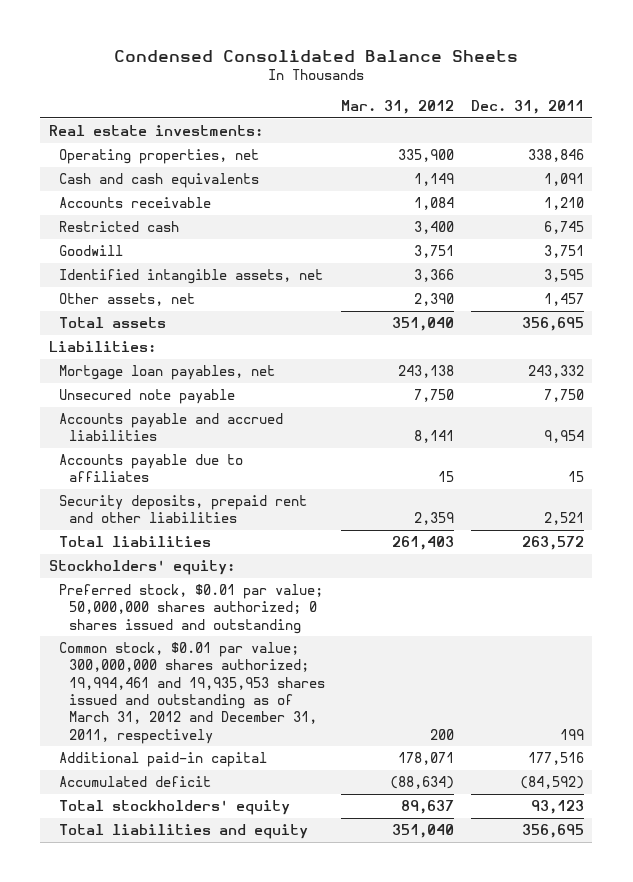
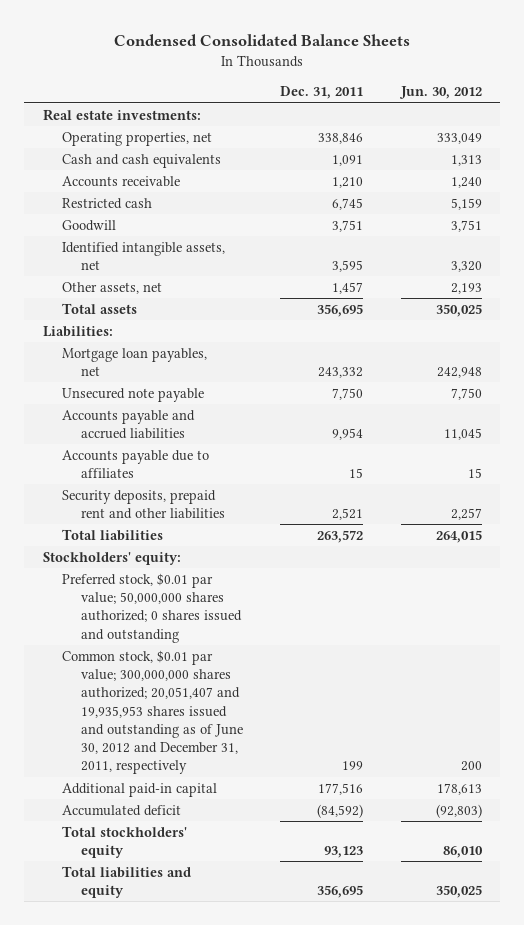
[341,100,455,115] Mar. 31, 2012 -> none
none -> [398,86,482,100] Jun. 30, 2012
[58,642,325,744] Common stock, $0.01 par value; 300,000,000 shares authorized; 19,994,461 and 19,935,953 shares issued and outstanding as of March 31, 2012 and December 31, 2011, respectively -> [61,649,244,775] Common stock, $0.01 par value; 300,000,000 shares authorized; 20,051,407 and 19,935,953 shares issued and outstanding as of June 30, 2012 and December 31, 2011, respectively

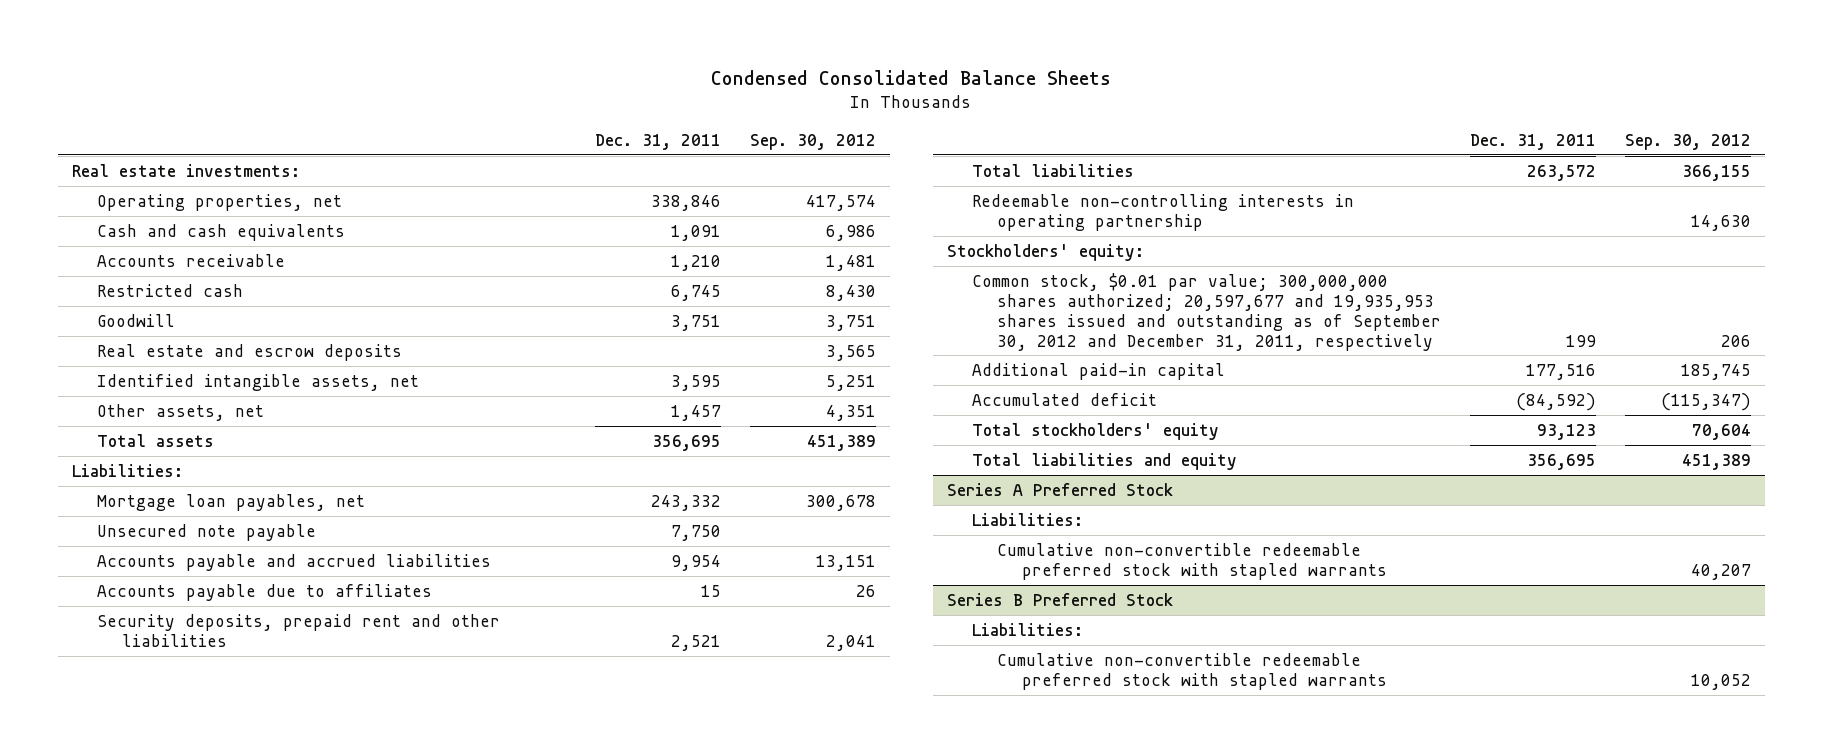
[398,86,482,100] Jun. 30, 2012 -> none
none -> [749,134,876,151] Sep. 30, 2012
none -> [97,343,403,361] Real estate and escrow deposits
none -> [972,193,1355,231] Redeemable non-controlling interests in operating partnership
[61,572,243,643] Preferred stock, $0.01 par value; 50,000,000 shares authorized; 0 shares issued and outstanding -> none
[61,649,244,775] Common stock, $0.01 par value; 300,000,000 shares authorized; 20,051,407 and 19,935,953 shares issued and outstanding as of June 30, 2012 and December 31, 2011, respectively -> [972,272,1442,351] Common stock, $0.01 par value; 300,000,000 shares authorized; 20,597,677 and 19,935,953 shares issued and outstanding as of September 30, 2012 and December 31, 2011, respectively
none -> [947,482,1174,496] Series A Preferred Stock
none -> [972,512,1084,526] Liabilities:
none -> [997,542,1388,580] Cumulative non-convertible redeemable preferred stock with stapled warrants
none -> [947,592,1174,606] Series B Preferred Stock
none -> [972,622,1084,636] Liabilities:
none -> [997,652,1388,690] Cumulative non-convertible redeemable preferred stock with stapled warrants

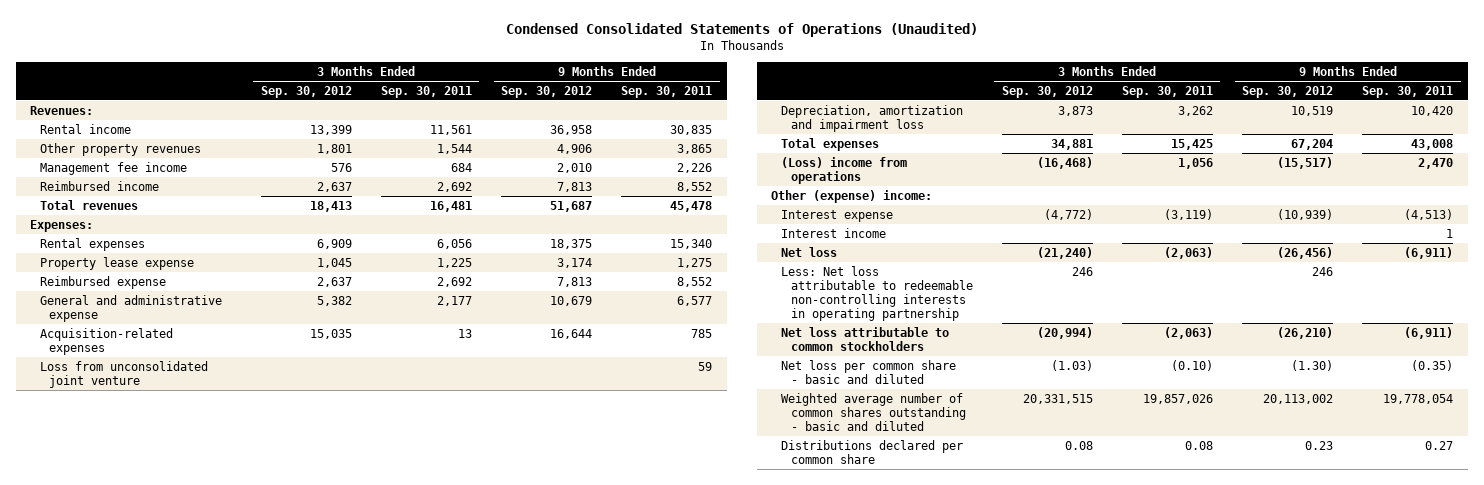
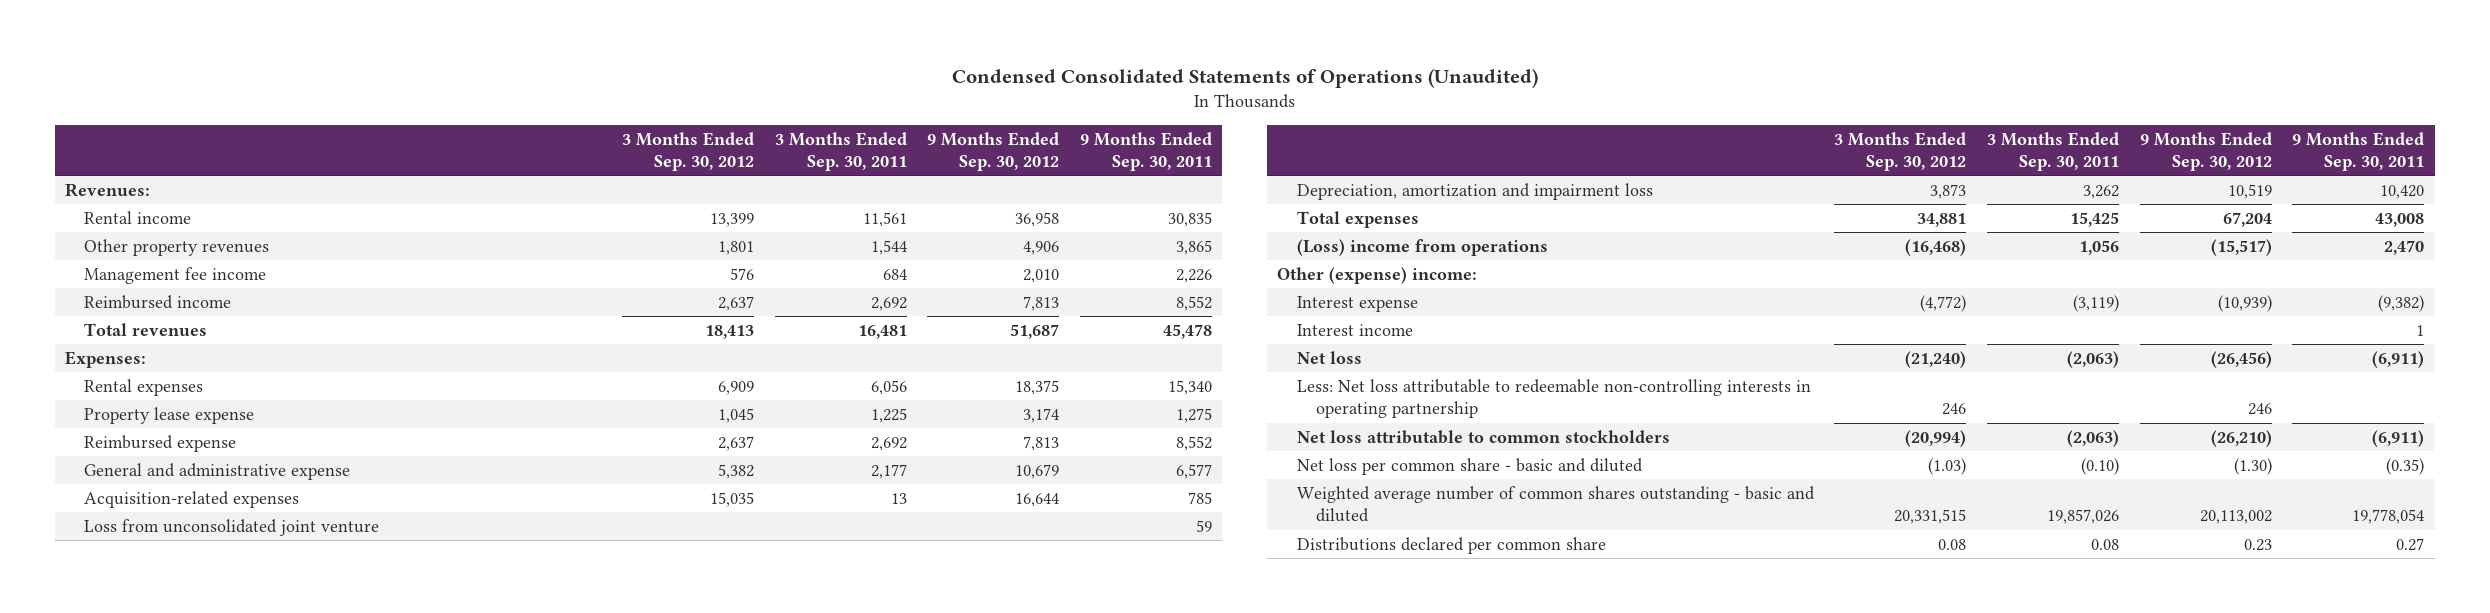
[1404,208,1454,220] (4,513) -> [2378,294,2425,312] (9,382)

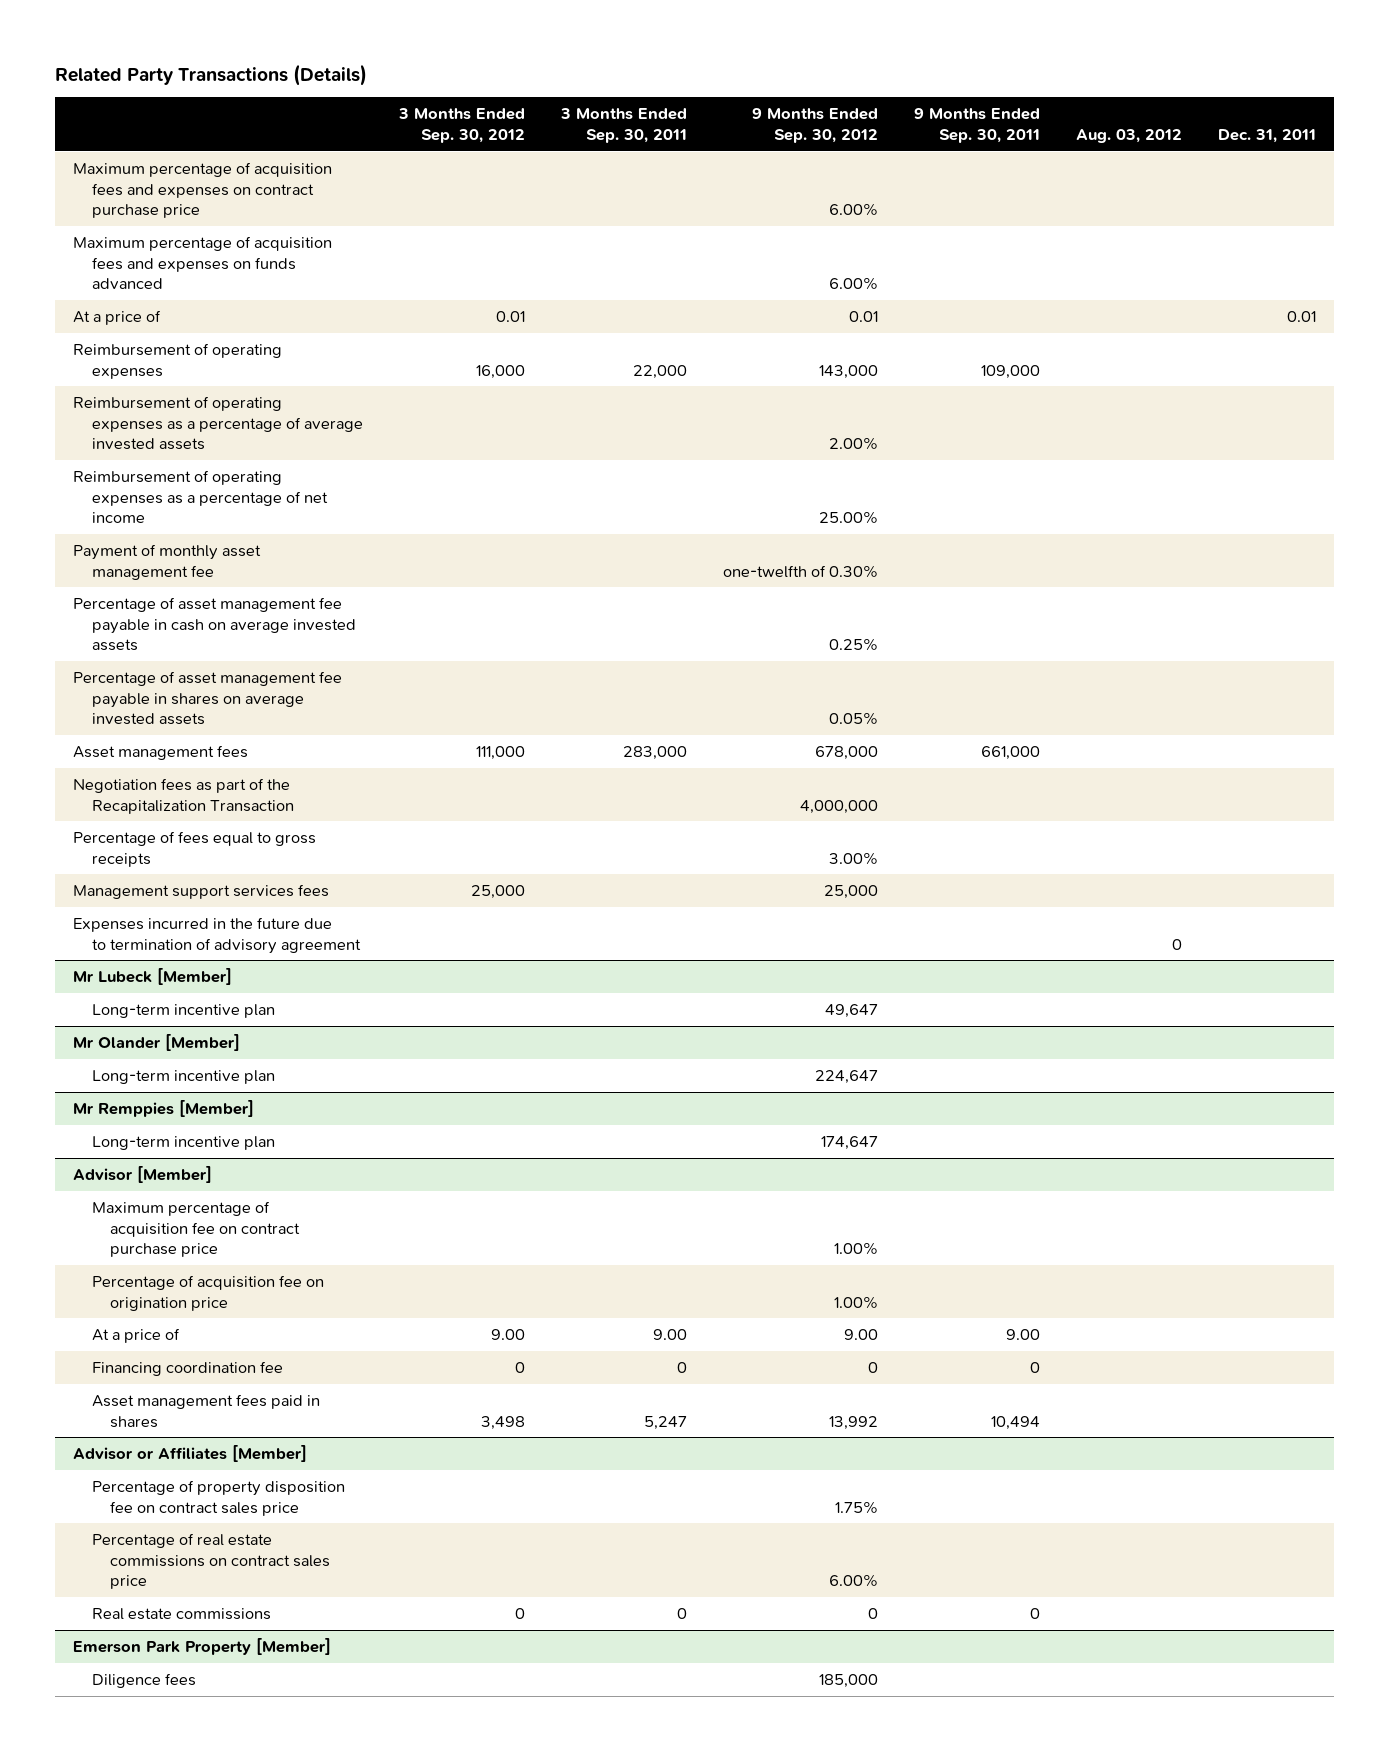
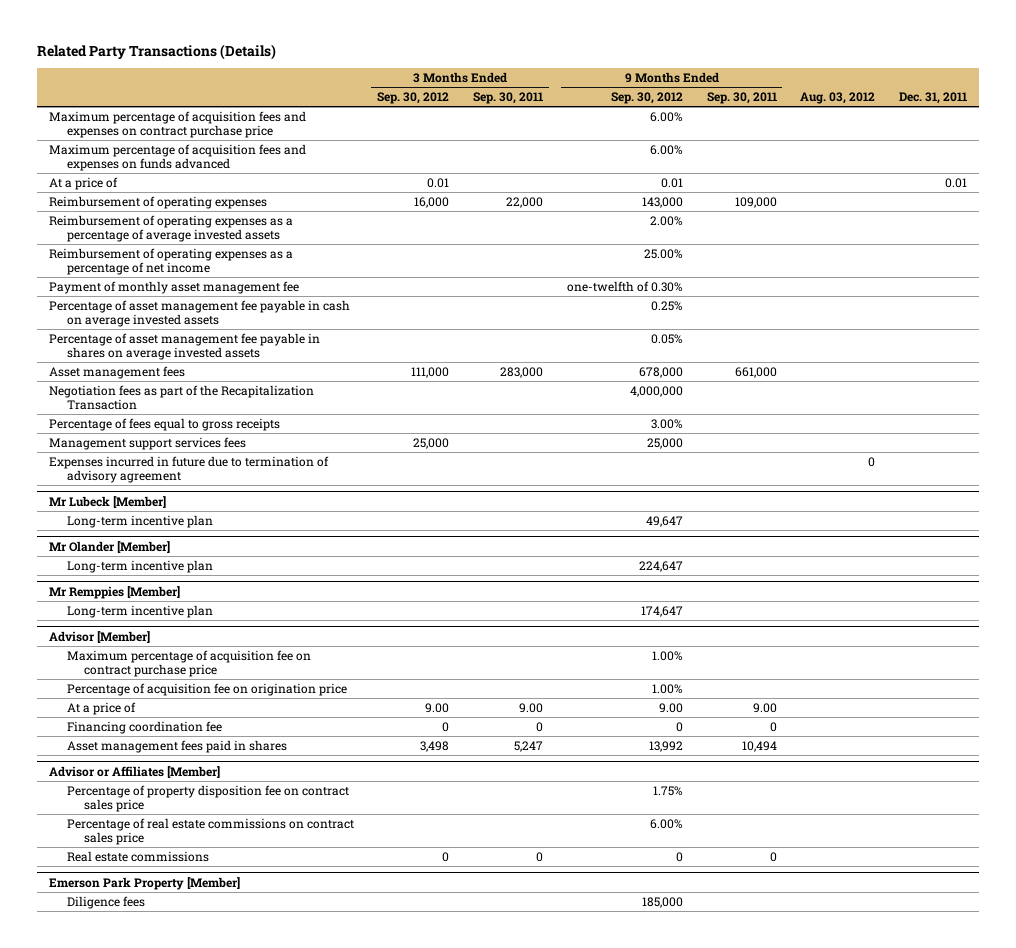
[73,916,361,954] Expenses incurred in the future due to termination of advisory agreement -> [49,455,330,483] Expenses incurred in future due to termination of advisory agreement

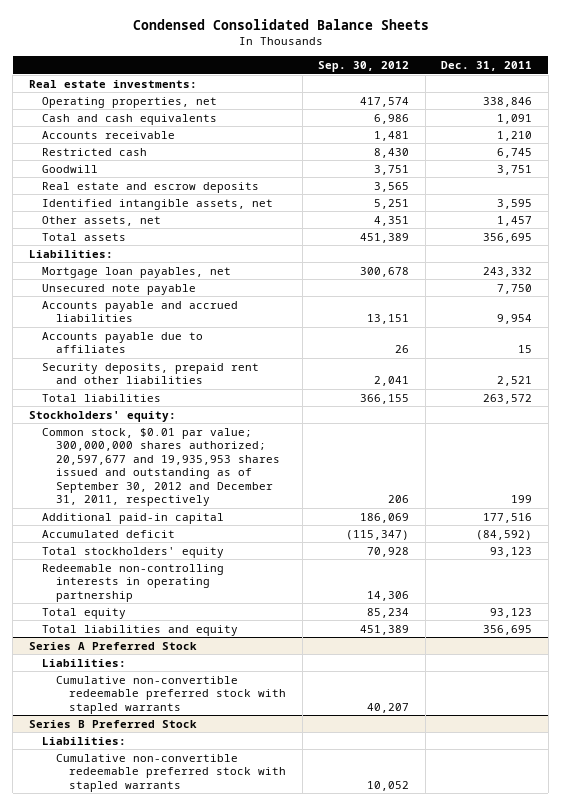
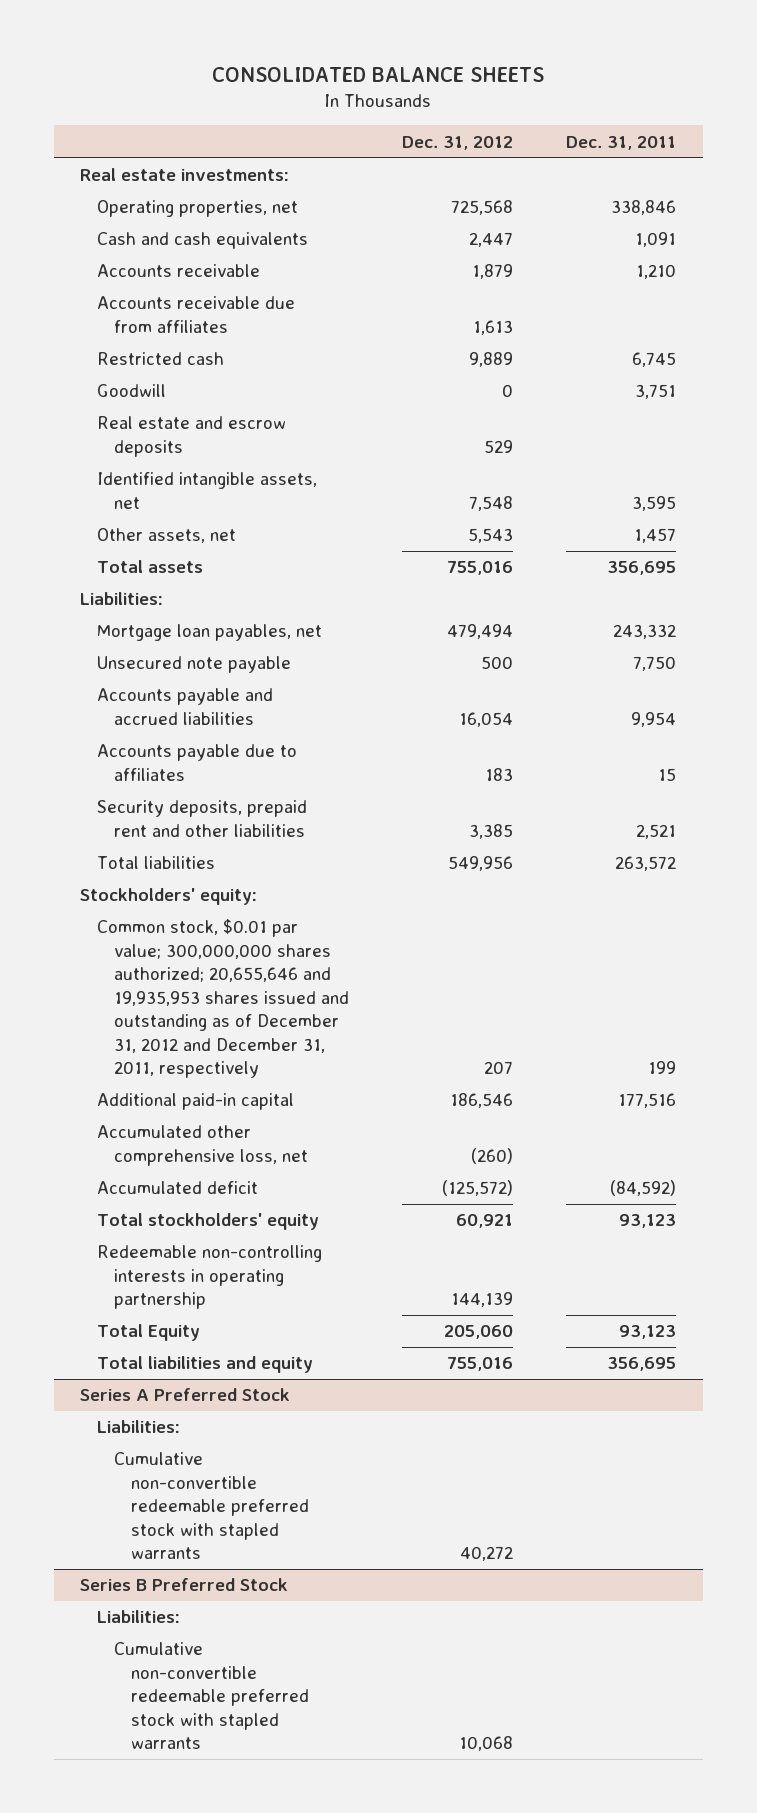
[132,19,429,31] Condensed Consolidated Balance Sheets -> [212,67,545,83] CONSOLIDATED BALANCE SHEETS
[318,61,410,73] Sep. 30, 2012 -> none
none -> [402,135,514,150] Dec. 31, 2012
none -> [97,296,296,333] Accounts receivable due from affiliates
[42,427,280,507] Common stock, $0.01 par value; 300,000,000 shares authorized; 20,597,677 and 19,935,953 shares issued and outstanding as of September 30, 2012 and December 31, 2011, respectively -> [97,919,350,1078] Common stock, $0.01 par value; 300,000,000 shares authorized; 20,655,646 and 19,935,953 shares issued and outstanding as of December 31, 2012 and December 31, 2011, respectively
none -> [97,1125,309,1166] Accumulated other comprehensive loss, net
[42,607,127,619] Total equity -> [97,1324,201,1342] Total Equity

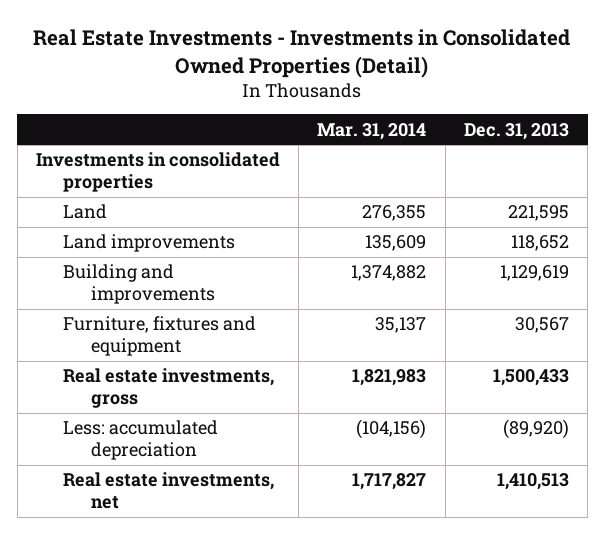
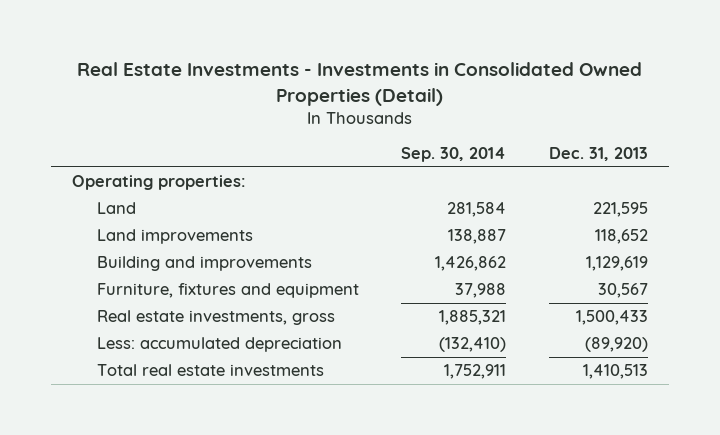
[317,122,427,140] Mar. 31, 2014 -> none
none -> [401,147,507,163] Sep. 30, 2014
[36,152,281,193] Investments in consolidated properties -> [71,175,246,191] Operating properties:
[63,472,275,510] Real estate investments, net -> [96,364,324,377] Total real estate investments

